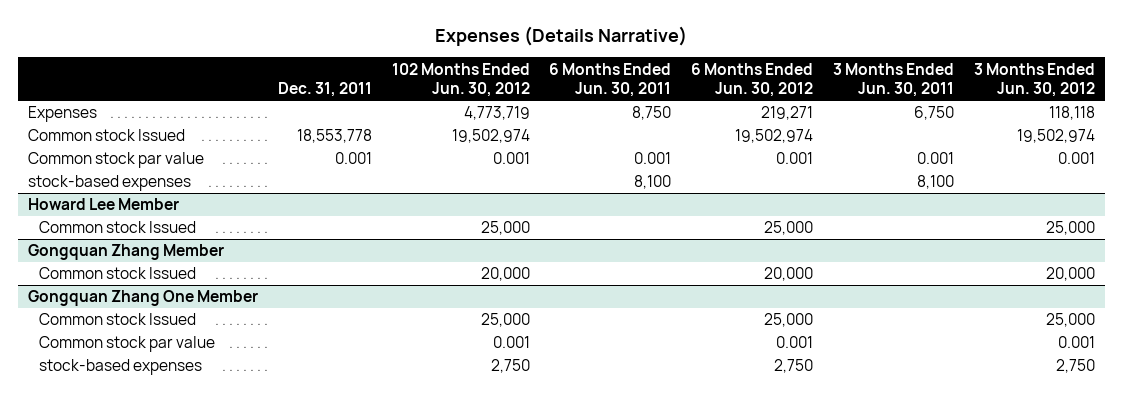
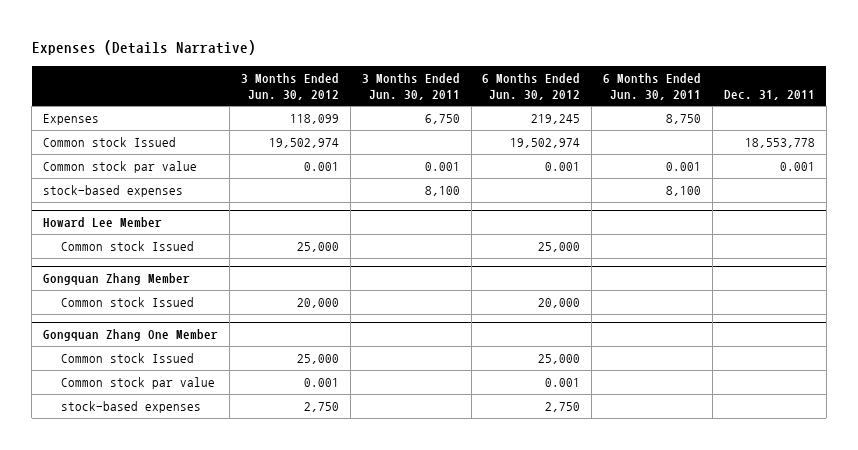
[391,62,530,98] 102 Months Ended Jun. 30, 2012 -> none
[761,106,814,121] 219,271 -> [531,113,581,124] 219,245
[1049,106,1096,121] 118,118 -> [290,113,340,124] 118,099

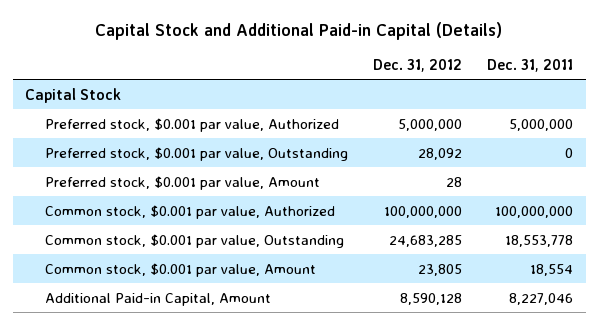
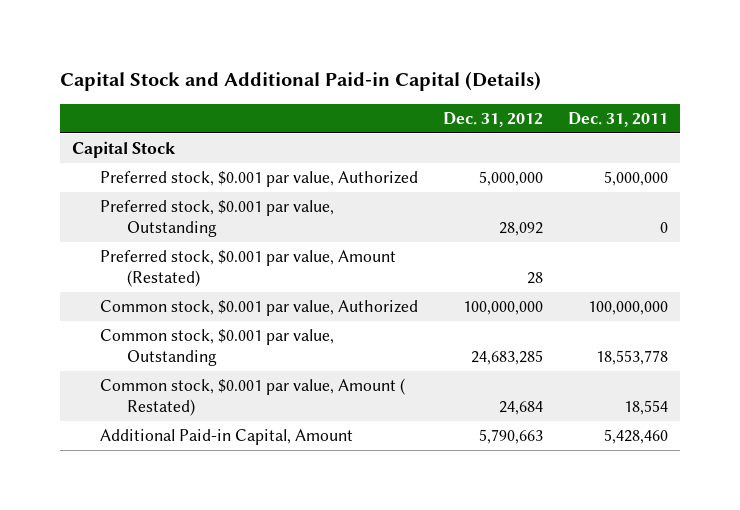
[45,175,321,190] Preferred stock, $0.001 par value, Amount -> [99,250,396,288] Preferred stock, $0.001 par value, Amount (Restated)
[45,262,317,277] Common stock, $0.001 par value, Amount -> [99,378,405,417] Common stock, $0.001 par value, Amount ( Restated)
[418,263,463,276] 23,805 -> [498,401,543,416] 24,684
[400,292,463,305] 8,590,128 -> [478,429,543,445] 5,790,663
[509,292,574,305] 8,227,046 -> [603,429,668,445] 5,428,460

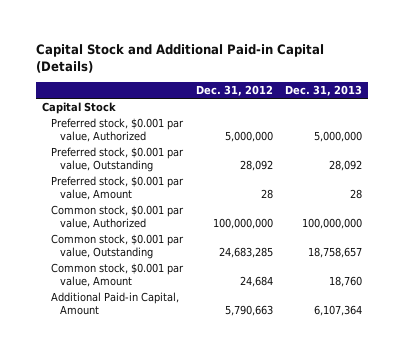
[567,111,668,127] Dec. 31, 2011 -> none
none -> [284,85,362,97] Dec. 31, 2013
[99,250,396,288] Preferred stock, $0.001 par value, Amount (Restated) -> [51,176,185,201] Preferred stock, $0.001 par value, Amount
[99,378,405,417] Common stock, $0.001 par value, Amount ( Restated) -> [51,263,185,288] Common stock, $0.001 par value, Amount

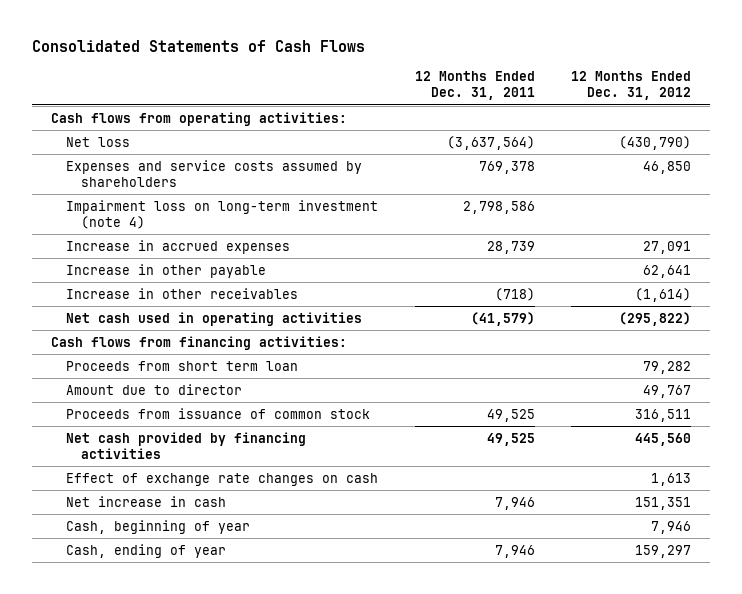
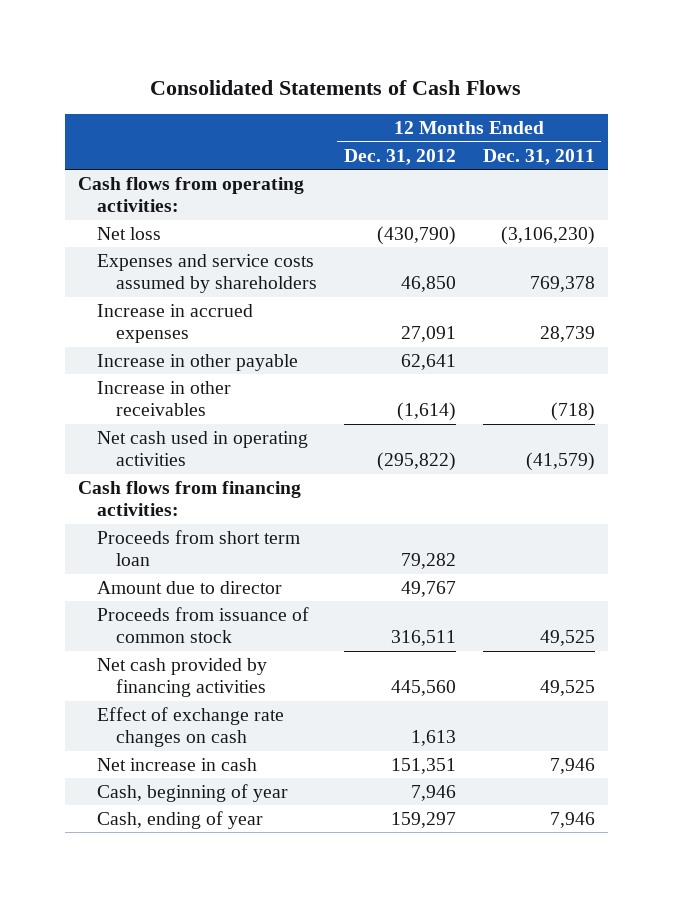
[446,135,535,150] (3,637,564) -> [500,225,595,245] (3,106,230)
[65,199,378,229] Impairment loss on long-term investment (note 4) -> none

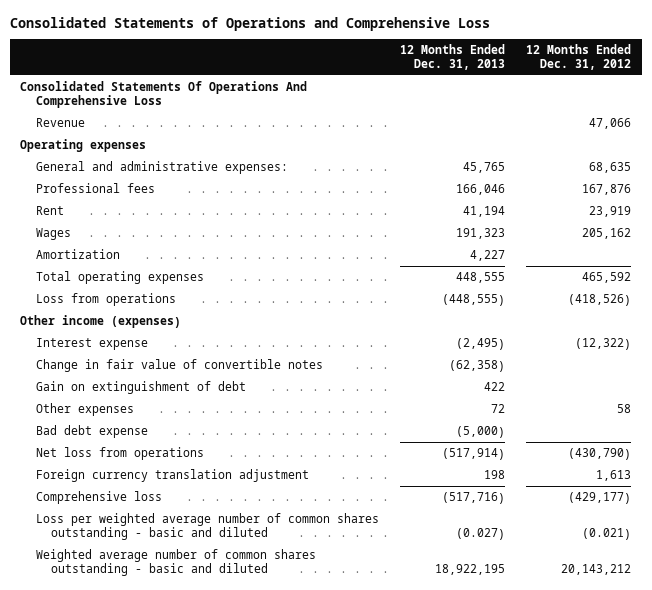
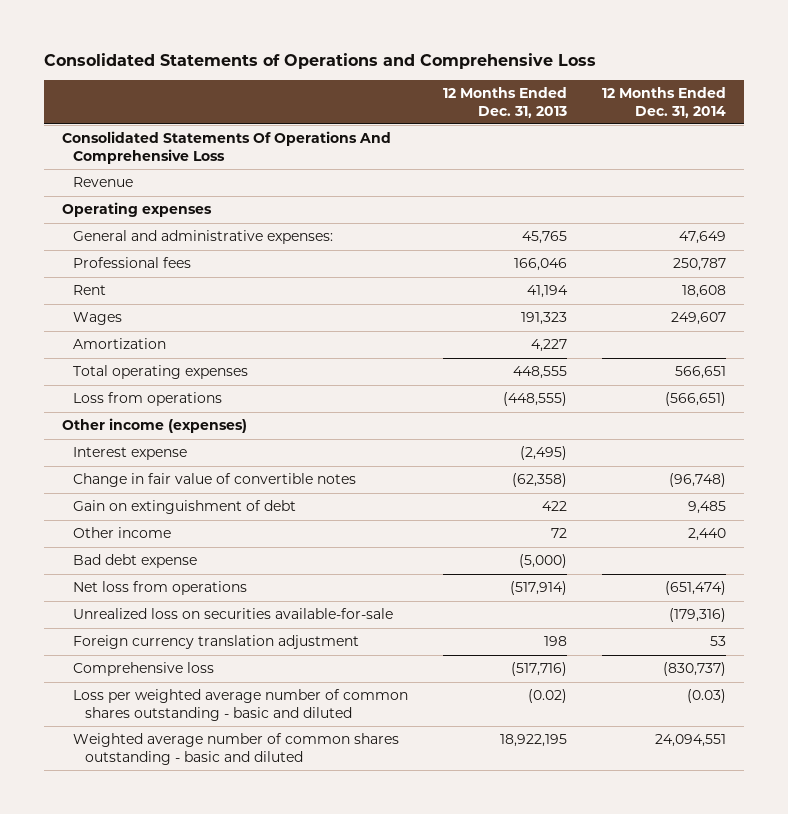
[526,44,632,70] 12 Months Ended Dec. 31, 2012 -> none
none -> [602,86,727,118] 12 Months Ended Dec. 31, 2014
[35,403,134,417] Other expenses -> none
none -> [73,527,172,539] Other income
none -> [73,608,394,620] Unrealized loss on securities available-for-sale
[455,527,505,540] (0.027) -> [528,689,568,704] (0.02)

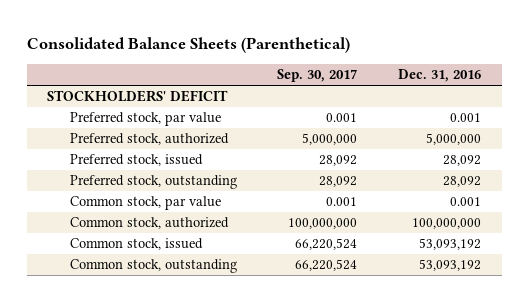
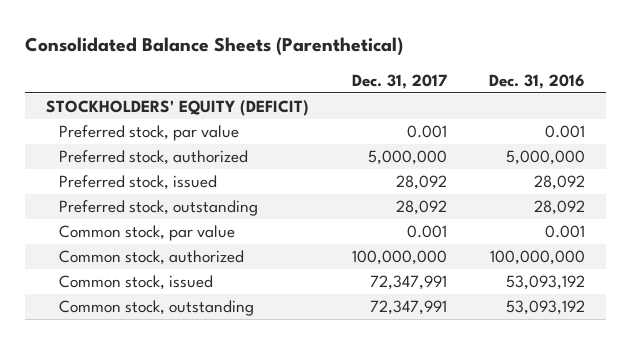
[277,69,358,83] Sep. 30, 2017 -> none
none -> [351,73,447,89] Dec. 31, 2017
[47,90,229,103] STOCKHOLDERS' DEFICIT -> [45,100,309,117] STOCKHOLDERS' EQUITY (DEFICIT)

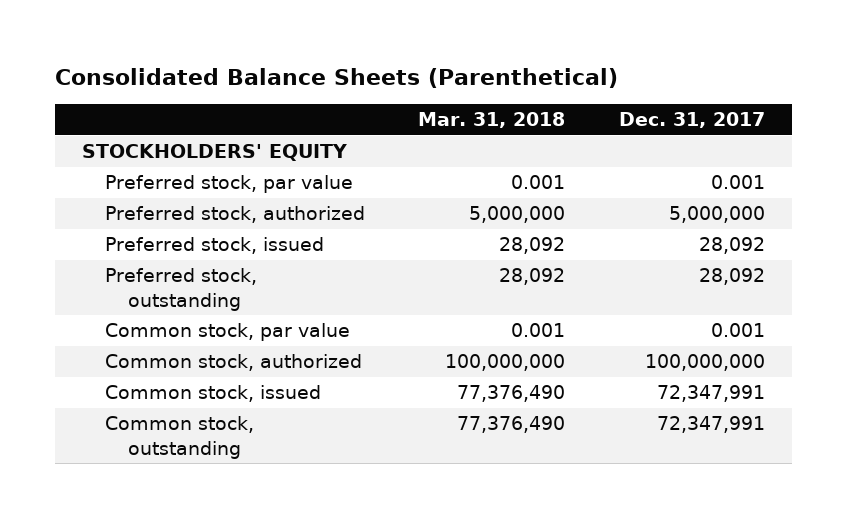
[489,73,586,89] Dec. 31, 2016 -> none
none -> [418,112,566,129] Mar. 31, 2018
[45,100,309,117] STOCKHOLDERS' EQUITY (DEFICIT) -> [82,144,348,162] STOCKHOLDERS' EQUITY

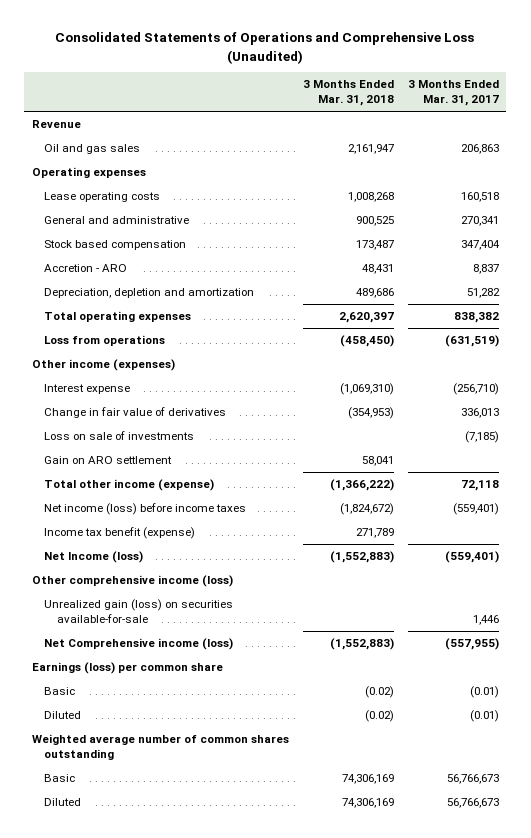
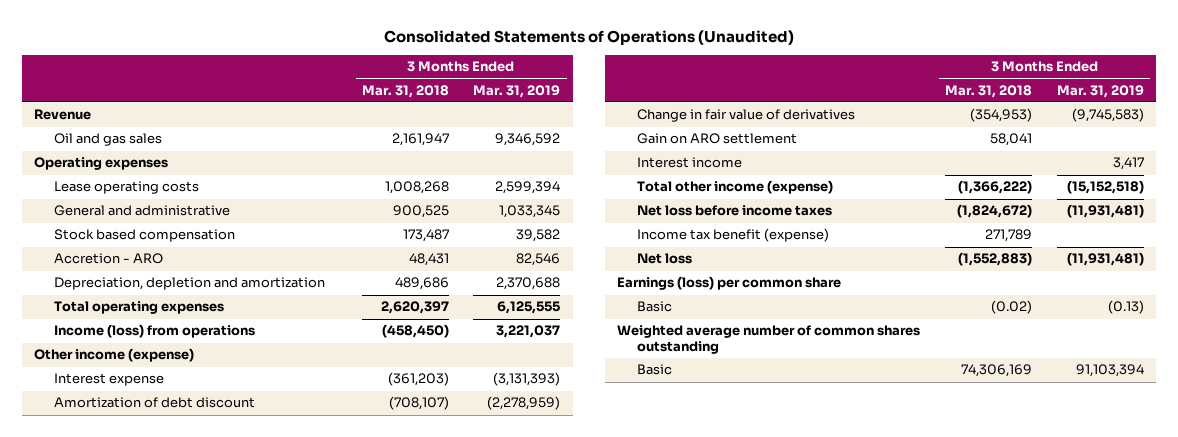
[55,32,475,64] Consolidated Statements of Operations and Comprehensive Loss (Unaudited) -> [383,29,794,45] Consolidated Statements of Operations (Unaudited)
[408,80,500,107] 3 Months Ended Mar. 31, 2017 -> none
none -> [473,84,561,98] Mar. 31, 2019
[44,335,166,347] Loss from operations -> [53,324,255,339] Income (loss) from operations
[31,359,175,372] Other income (expenses) -> [34,348,195,363] Other income (expense)
[339,383,394,396] (1,069,310) -> [387,372,449,387] (361,203)
none -> [53,397,255,409] Amortization of debt discount
[44,431,195,441] Loss on sale of investments -> none
none -> [637,157,743,169] Interest income
[44,503,247,516] Net income (loss) before income taxes -> [637,205,833,217] Net loss before income taxes
[31,575,233,588] Other comprehensive income (loss) -> none
[44,599,234,624] Unrealized gain (loss) on securities available-for-sale -> none
[44,638,234,651] Net Comprehensive income (loss) -> none
[44,551,144,564] Net Income (loss) -> [637,253,693,265] Net loss
[44,711,82,720] Diluted -> none
[44,798,82,807] Diluted -> none

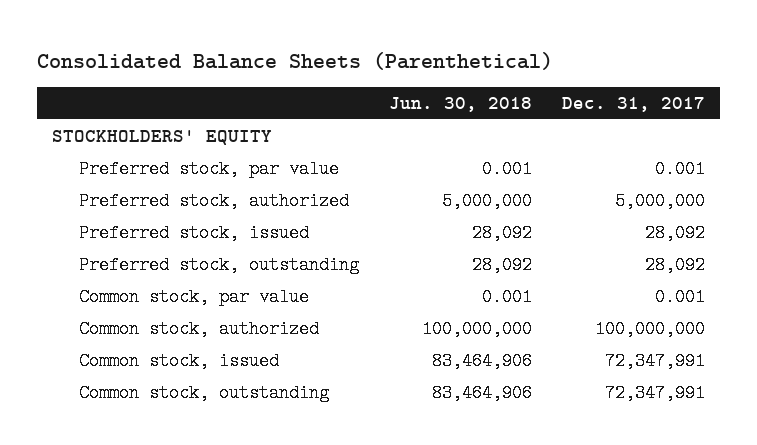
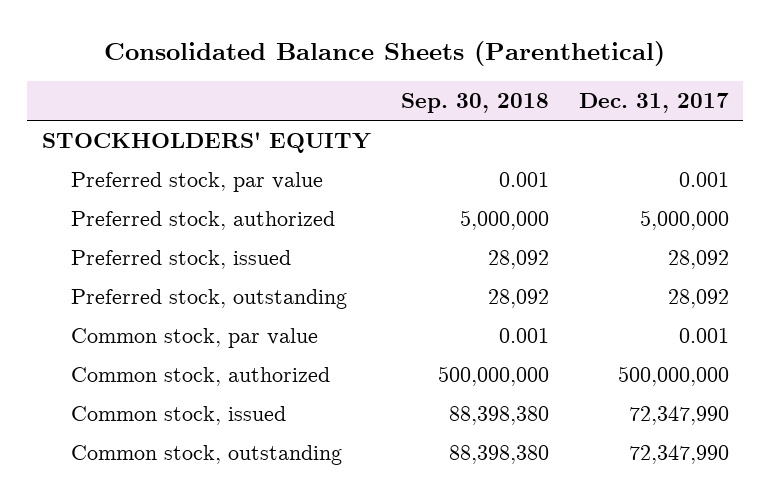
[389,97,533,113] Jun. 30, 2018 -> none
none -> [400,92,549,113] Sep. 30, 2018
[594,319,705,338] 100,000,000 -> [617,365,729,386] 500,000,000
[604,351,705,370] 72,347,991 -> [628,405,729,425] 72,347,990
[604,383,705,402] 72,347,991 -> [628,444,729,464] 72,347,990

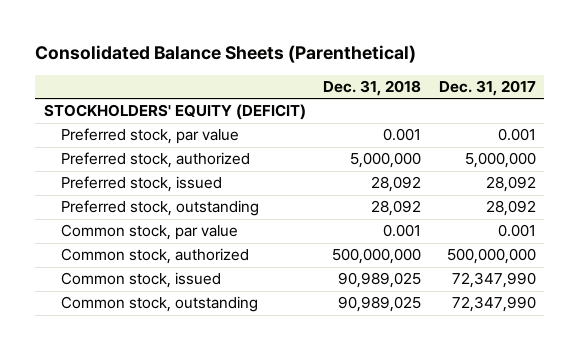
[400,92,549,113] Sep. 30, 2018 -> none
none -> [323,80,422,97] Dec. 31, 2018
[41,131,371,153] STOCKHOLDERS' EQUITY -> [43,104,306,121] STOCKHOLDERS' EQUITY (DEFICIT)

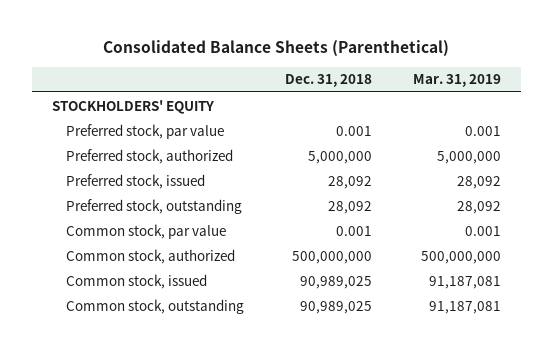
[438,80,536,97] Dec. 31, 2017 -> none
none -> [412,74,501,88] Mar. 31, 2019
[43,104,306,121] STOCKHOLDERS' EQUITY (DEFICIT) -> [52,99,215,114] STOCKHOLDERS' EQUITY

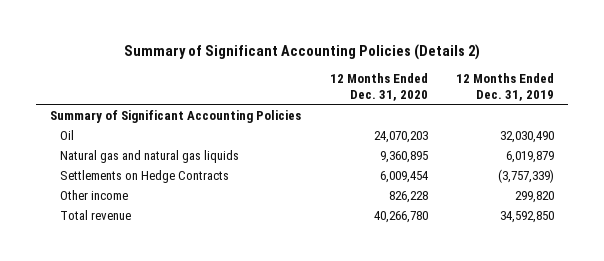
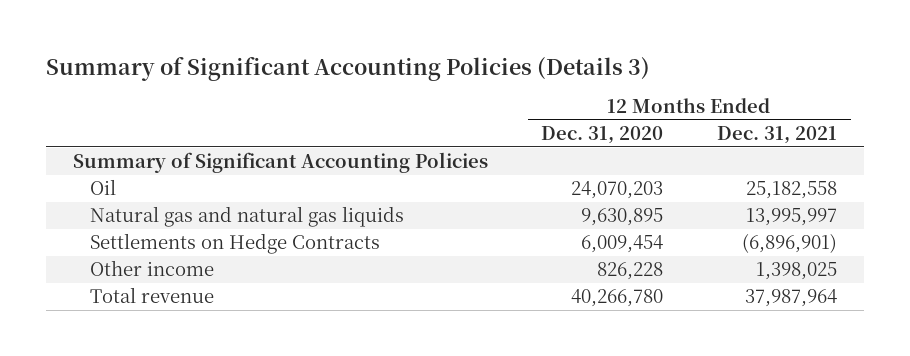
[124,44,481,61] Summary of Significant Accounting Policies (Details 2) -> [45,56,650,81] Summary of Significant Accounting Policies (Details 3)
[456,73,555,101] 12 Months Ended Dec. 31, 2019 -> none
none -> [717,126,838,145] Dec. 31, 2021
[379,150,428,163] 9,360,895 -> [581,208,664,227] 9,630,895

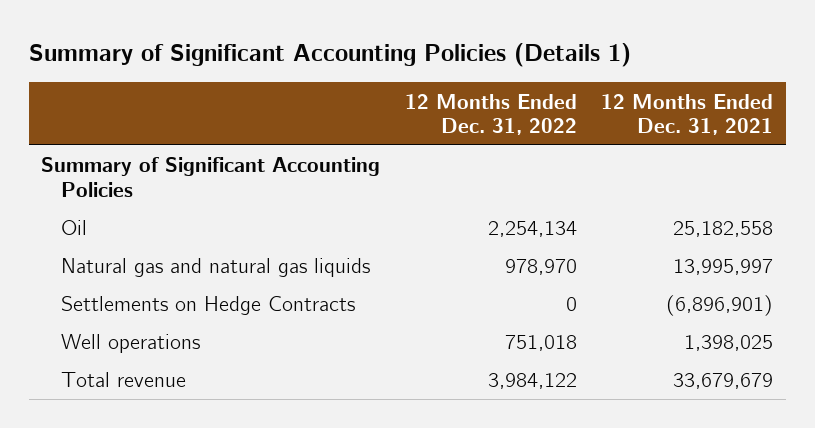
[45,56,650,81] Summary of Significant Accounting Policies (Details 3) -> [28,43,631,68] Summary of Significant Accounting Policies (Details 1)
[541,126,664,145] Dec. 31, 2020 -> none
none -> [404,93,577,135] 12 Months Ended Dec. 31, 2022
[90,260,215,277] Other income -> [60,334,200,354] Well operations
[745,289,838,308] 37,987,964 -> [673,373,774,390] 33,679,679

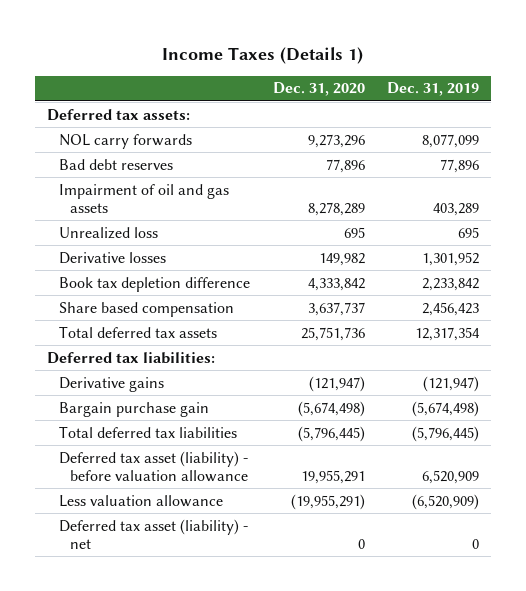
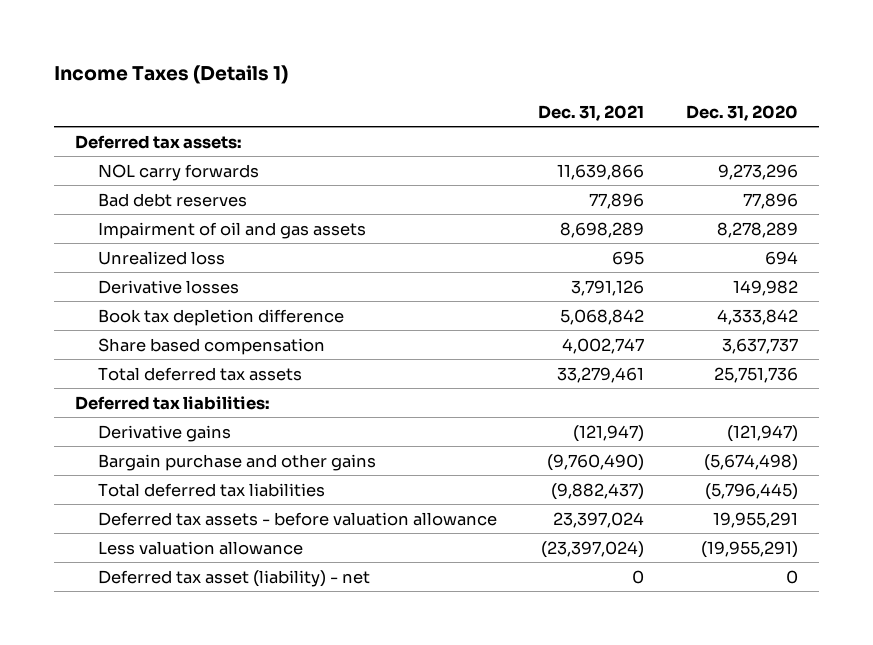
[387,82,480,97] Dec. 31, 2019 -> none
none -> [538,104,645,121] Dec. 31, 2021
[343,226,365,238] 695 -> [765,250,799,265] 694
[58,401,209,417] Bargain purchase gain -> [97,453,376,471] Bargain purchase and other gains
[58,450,249,482] Deferred tax asset (liability) - before valuation allowance -> [97,511,497,526] Deferred tax assets - before valuation allowance

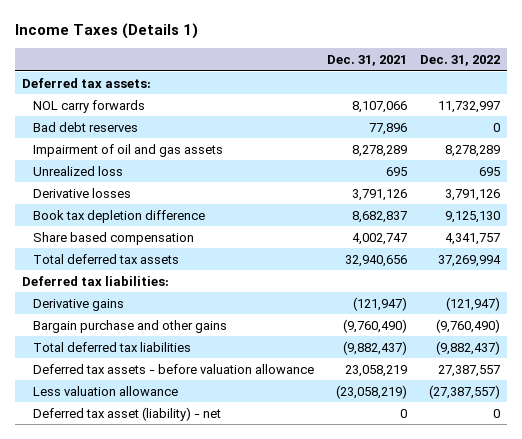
[686,104,799,121] Dec. 31, 2020 -> none
none -> [420,55,501,67] Dec. 31, 2022
[557,163,645,180] 11,639,866 -> [351,100,407,113] 8,107,066
[560,221,645,238] 8,698,289 -> [351,144,407,157] 8,278,289
[560,308,645,325] 5,068,842 -> [351,210,407,223] 8,682,837
[557,366,645,383] 33,279,461 -> [344,254,407,267] 32,940,656
[553,511,645,528] 23,397,024 -> [344,364,407,377] 23,058,219
[541,540,645,558] (23,397,024) -> [335,384,407,399] (23,058,219)

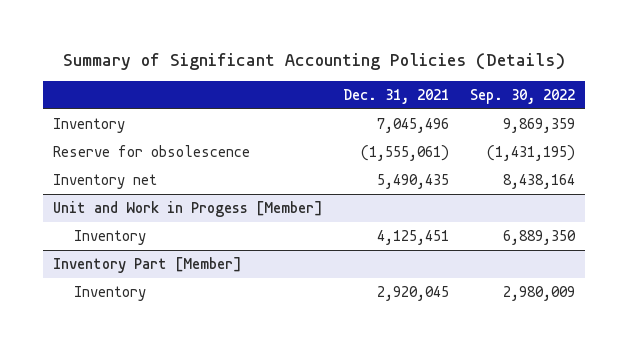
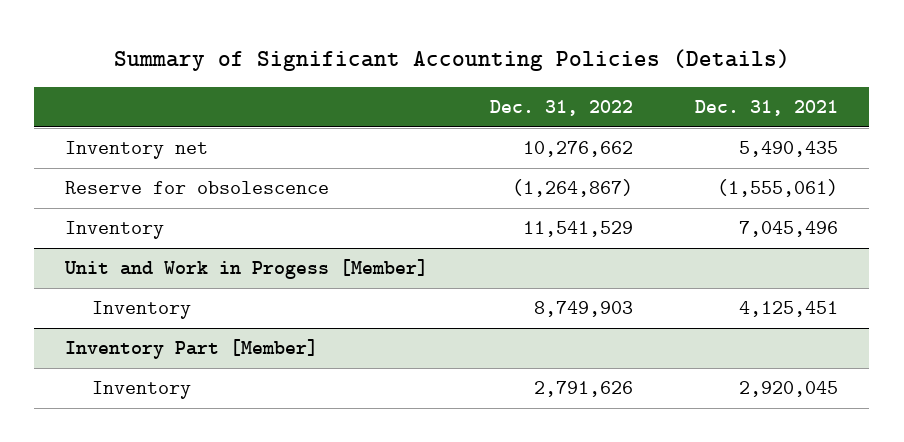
[469,89,575,105] Sep. 30, 2022 -> none
none -> [490,100,634,117] Dec. 31, 2022
[52,145,250,158] Reserve for obsolescence -> [65,181,330,195] Reserve for obsolescence
[52,118,125,134] Inventory -> [65,221,165,240] Inventory

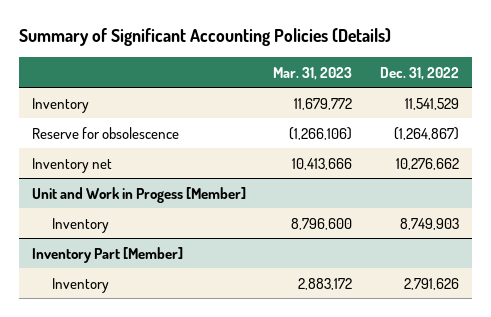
[695,100,839,117] Dec. 31, 2021 -> none
none -> [273,66,353,80] Mar. 31, 2023
[65,181,330,195] Reserve for obsolescence -> [32,126,180,139] Reserve for obsolescence
[65,141,209,160] Inventory net -> [32,157,113,173] Inventory net

